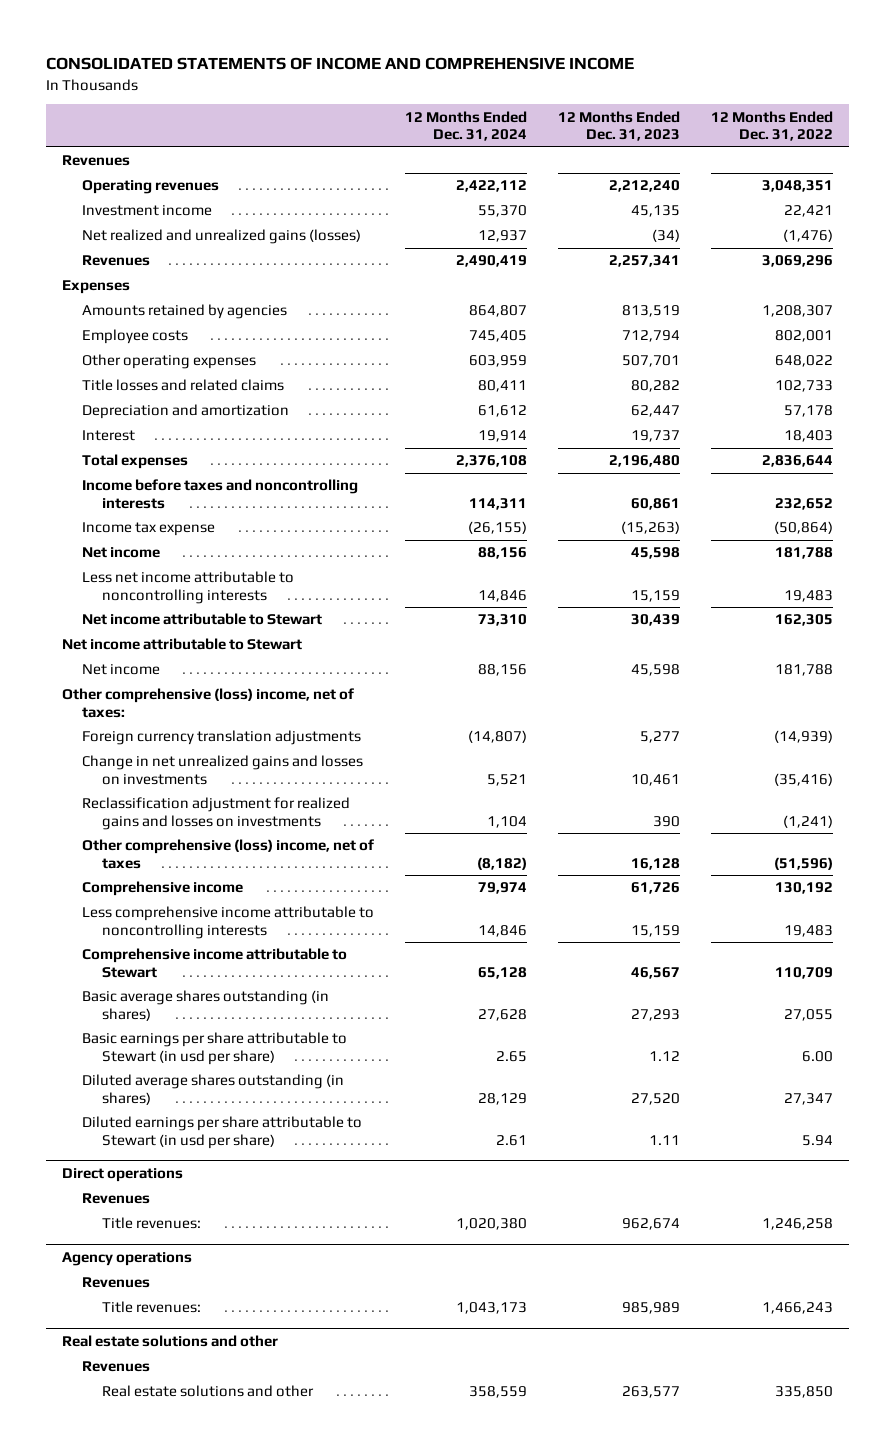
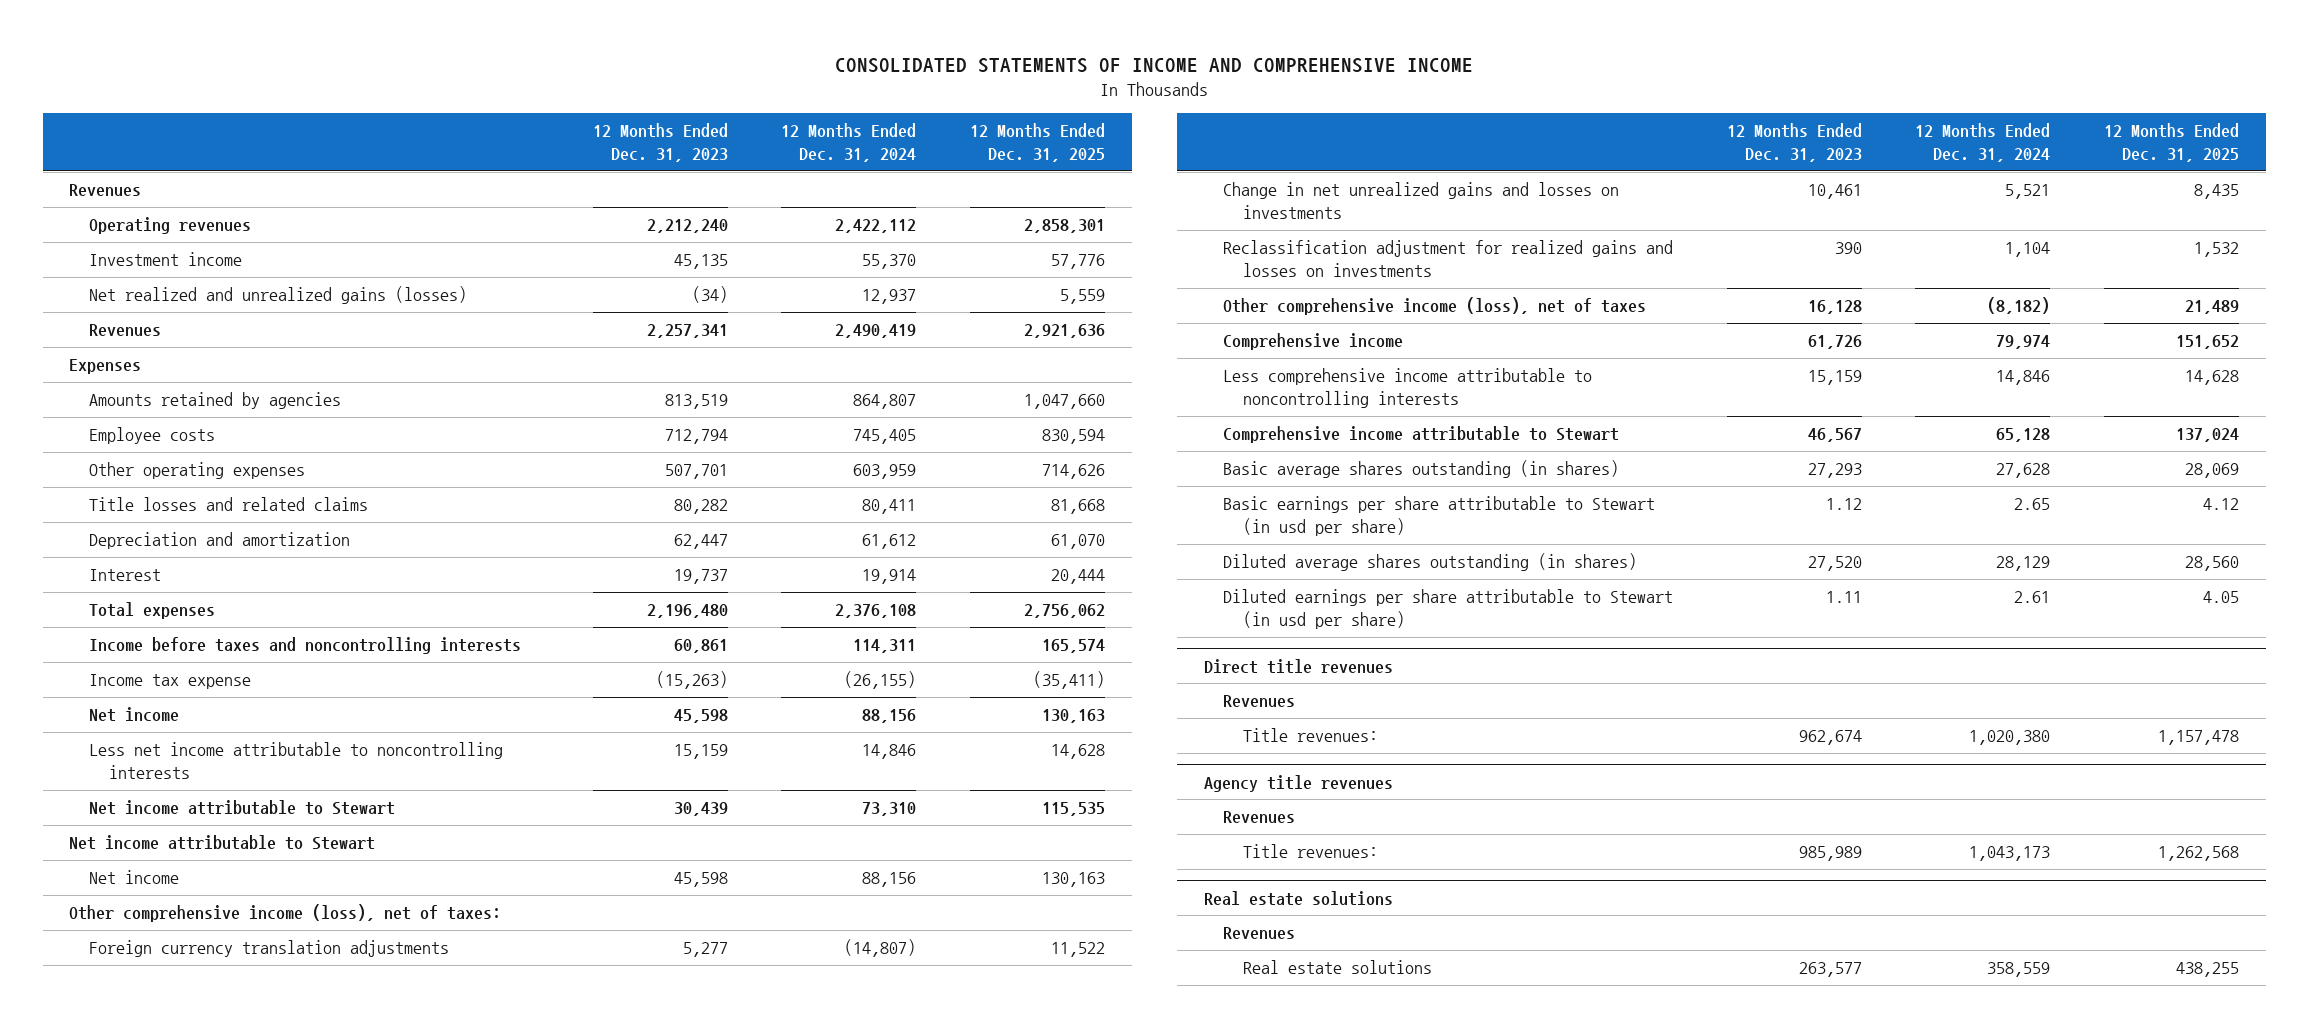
[711,110,834,142] 12 Months Ended Dec. 31, 2022 -> none
none -> [969,123,1105,162] 12 Months Ended Dec. 31, 2025
[61,688,354,718] Other comprehensive (loss) income, net of taxes: -> [69,904,502,923] Other comprehensive income (loss), net of taxes:
[81,839,374,869] Other comprehensive (loss) income, net of taxes -> [1223,297,1647,316] Other comprehensive income (loss), net of taxes
[61,1168,183,1183] Direct operations -> [1203,658,1393,674] Direct title revenues
[61,1252,192,1267] Agency operations -> [1203,774,1393,792] Agency title revenues
[61,1335,278,1348] Real estate solutions and other -> [1203,890,1393,906] Real estate solutions
[101,1385,314,1398] Real estate solutions and other -> [1242,960,1432,975] Real estate solutions

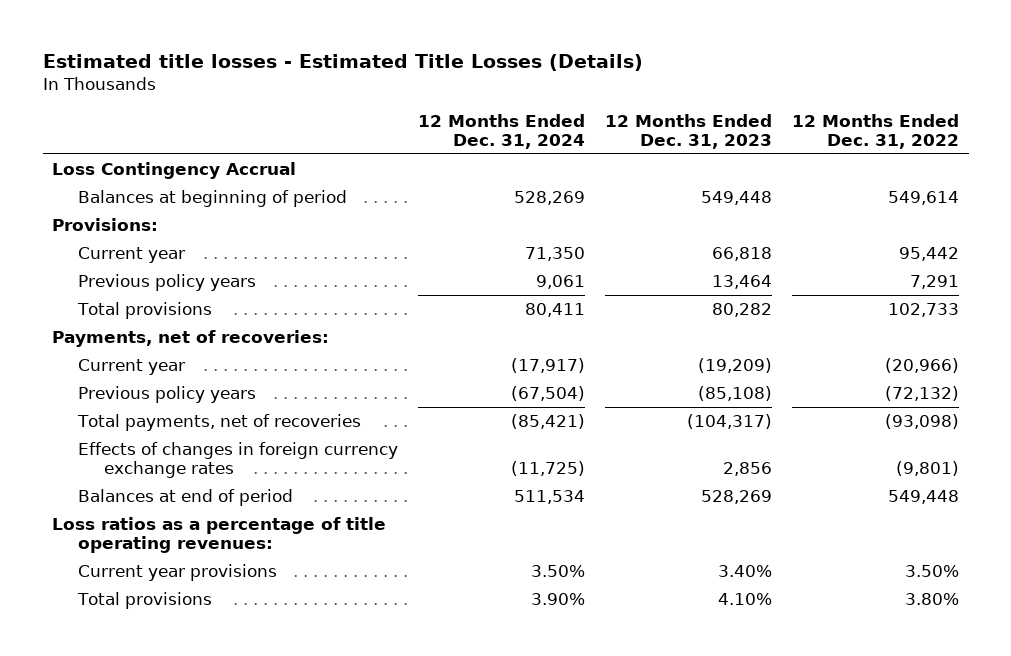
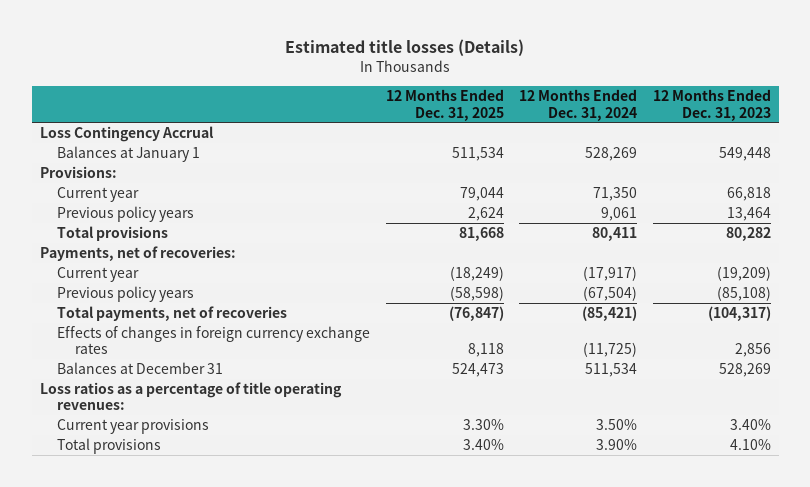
[42,54,643,72] Estimated title losses - Estimated Title Losses (Details) -> [285,39,525,57] Estimated title losses (Details)
[791,113,959,149] 12 Months Ended Dec. 31, 2022 -> none
none -> [385,89,504,121] 12 Months Ended Dec. 31, 2025
[78,189,348,207] Balances at beginning of period -> [57,146,201,163] Balances at January 1
[78,488,294,506] Balances at end of period -> [57,362,224,375] Balances at December 31

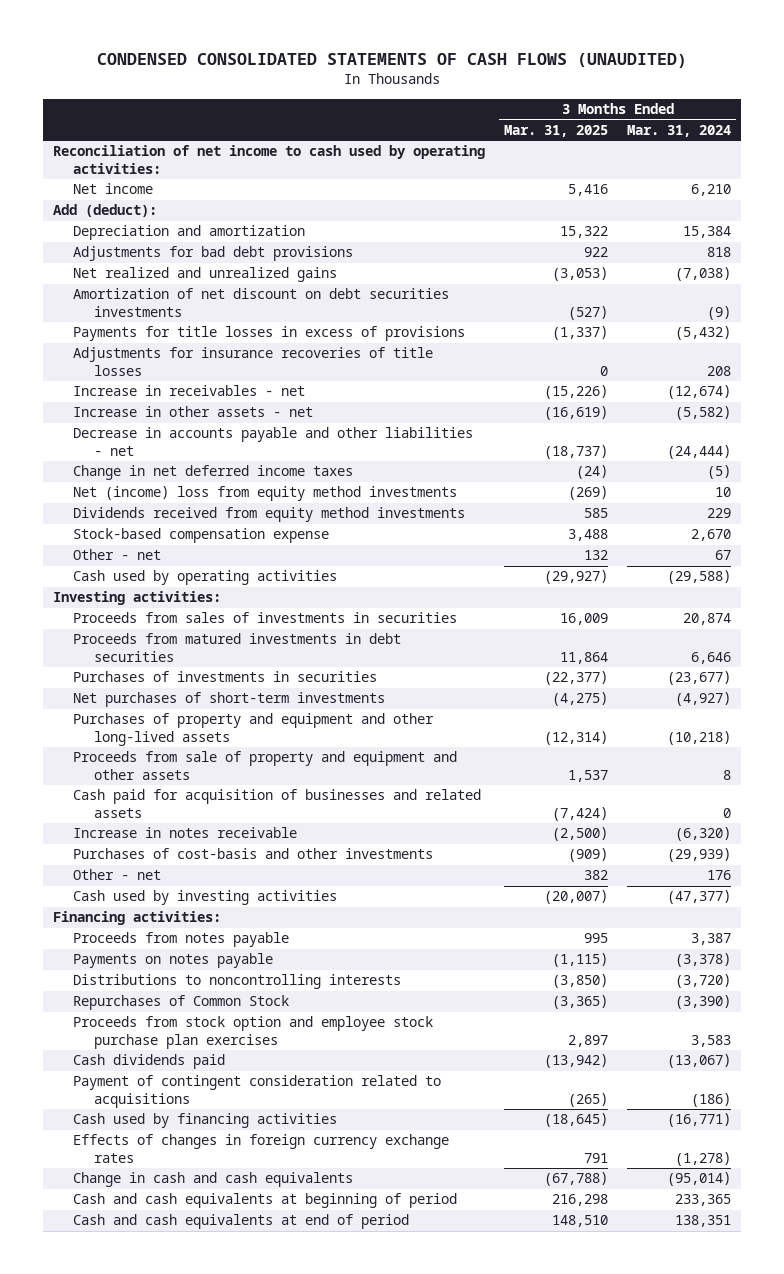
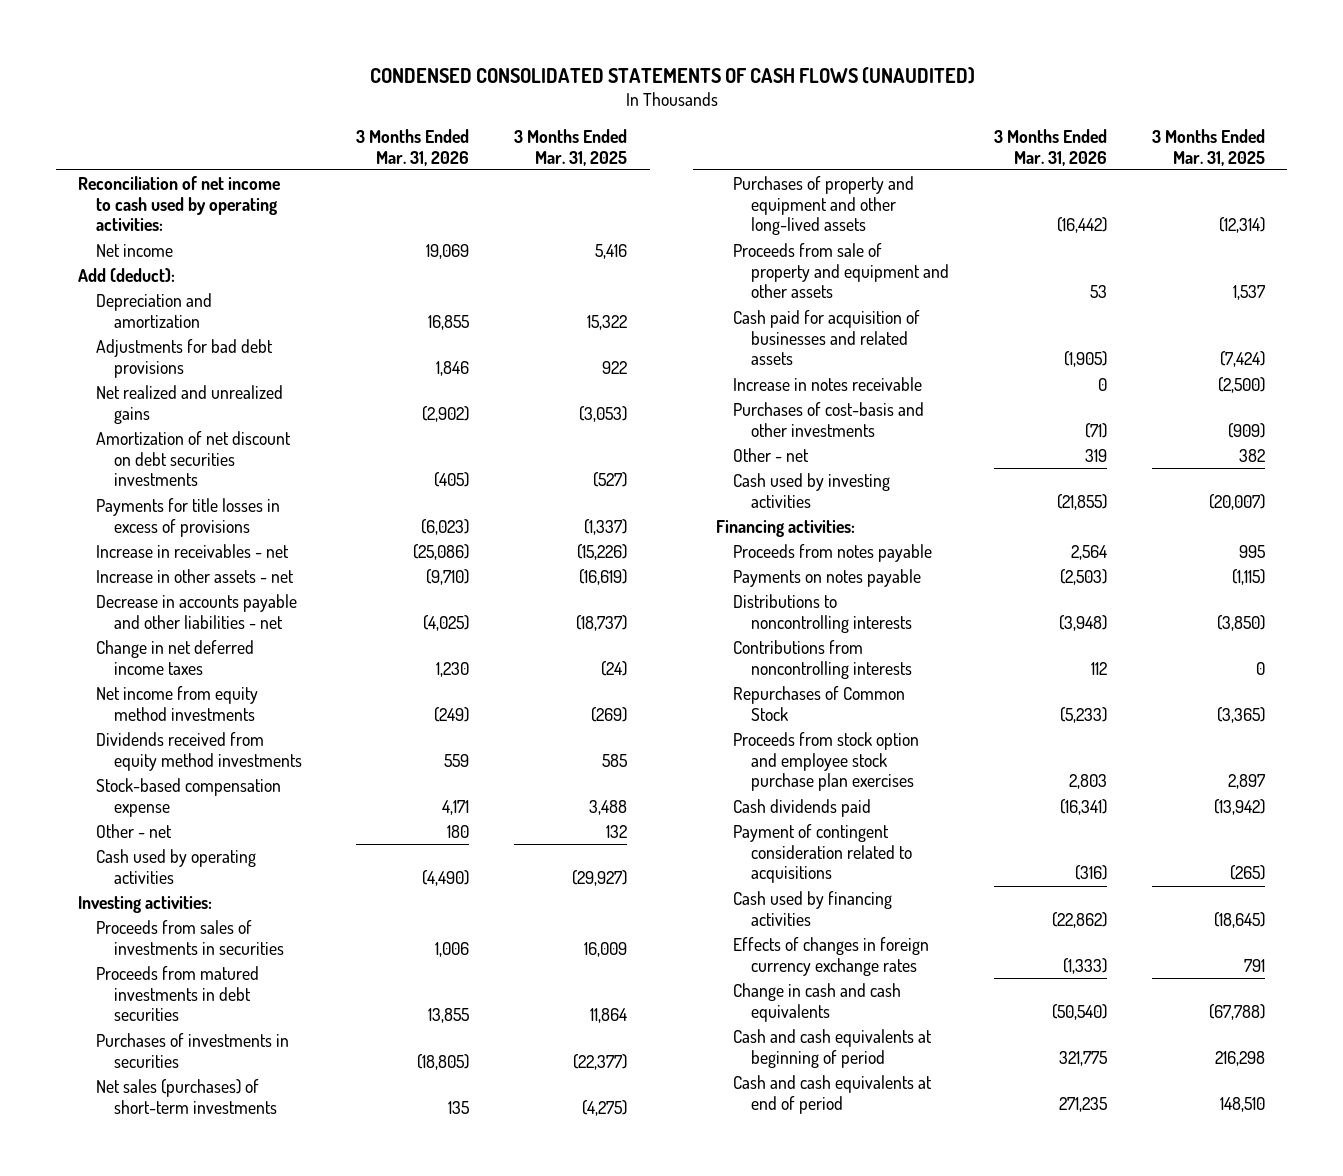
[627,124,732,137] Mar. 31, 2024 -> none
none -> [356,128,470,166] 3 Months Ended Mar. 31, 2026
[73,347,434,376] Adjustments for insurance recoveries of title losses -> none
[73,486,458,502] Net (income) loss from equity method investments -> [95,685,258,721] Net income from equity method investments
[73,692,386,708] Net purchases of short-term investments -> [95,1078,277,1114] Net sales (purchases) of short-term investments
none -> [733,639,913,679] Contributions from noncontrolling interests

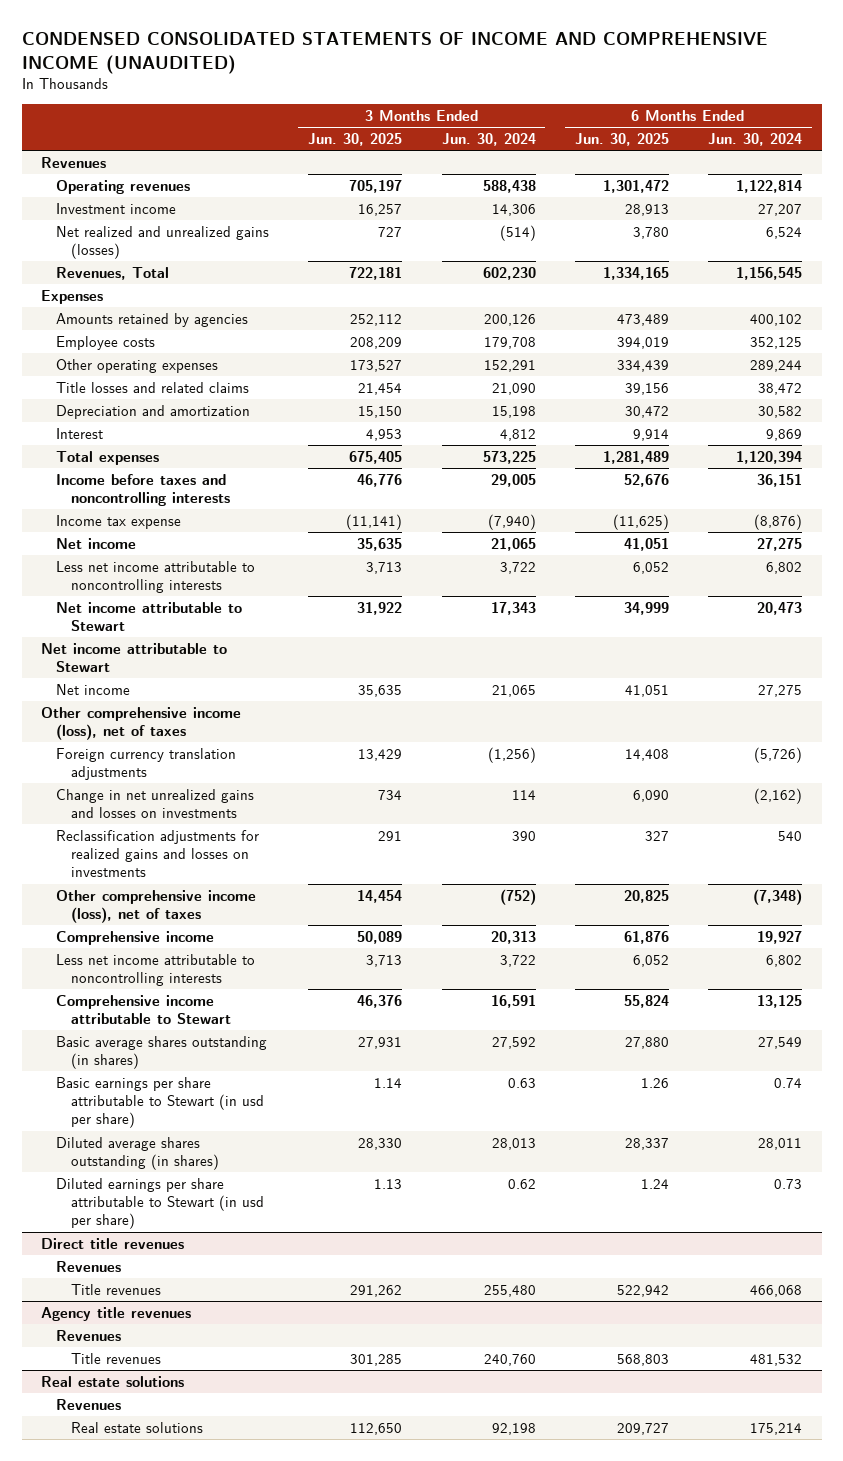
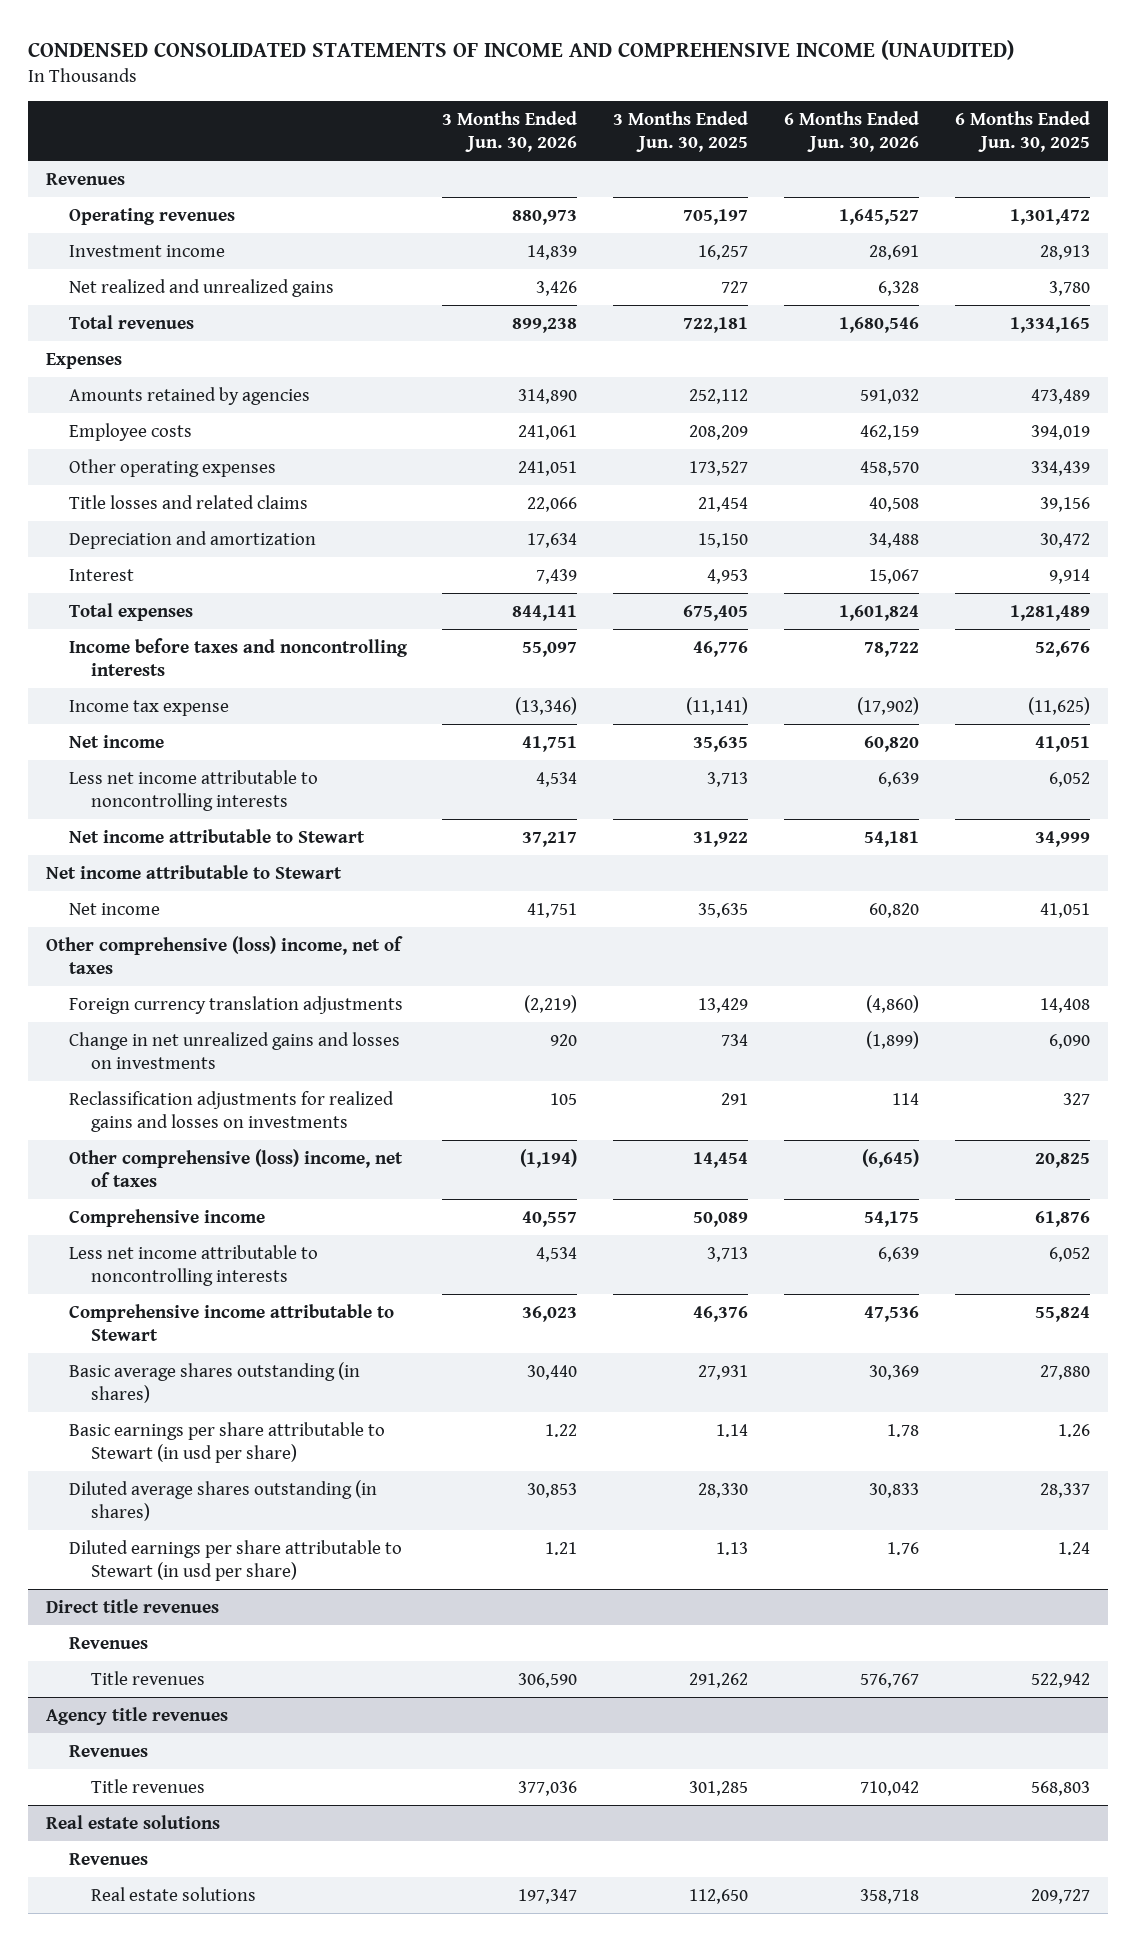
[441,132,536,146] Jun. 30, 2024 -> none
[708,132,803,146] Jun. 30, 2024 -> none
none -> [442,110,578,153] 3 Months Ended Jun. 30, 2026
none -> [784,110,920,153] 6 Months Ended Jun. 30, 2026
[56,225,270,260] Net realized and unrealized gains (losses) -> [68,278,334,297] Net realized and unrealized gains
[56,266,170,280] Revenues, Total -> [68,314,194,329] Total revenues
[41,706,242,741] Other comprehensive income (loss), net of taxes -> [46,935,404,975] Other comprehensive (loss) income, net of taxes
[56,889,257,924] Other comprehensive income (loss), net of taxes -> [68,1148,403,1188] Other comprehensive (loss) income, net of taxes

